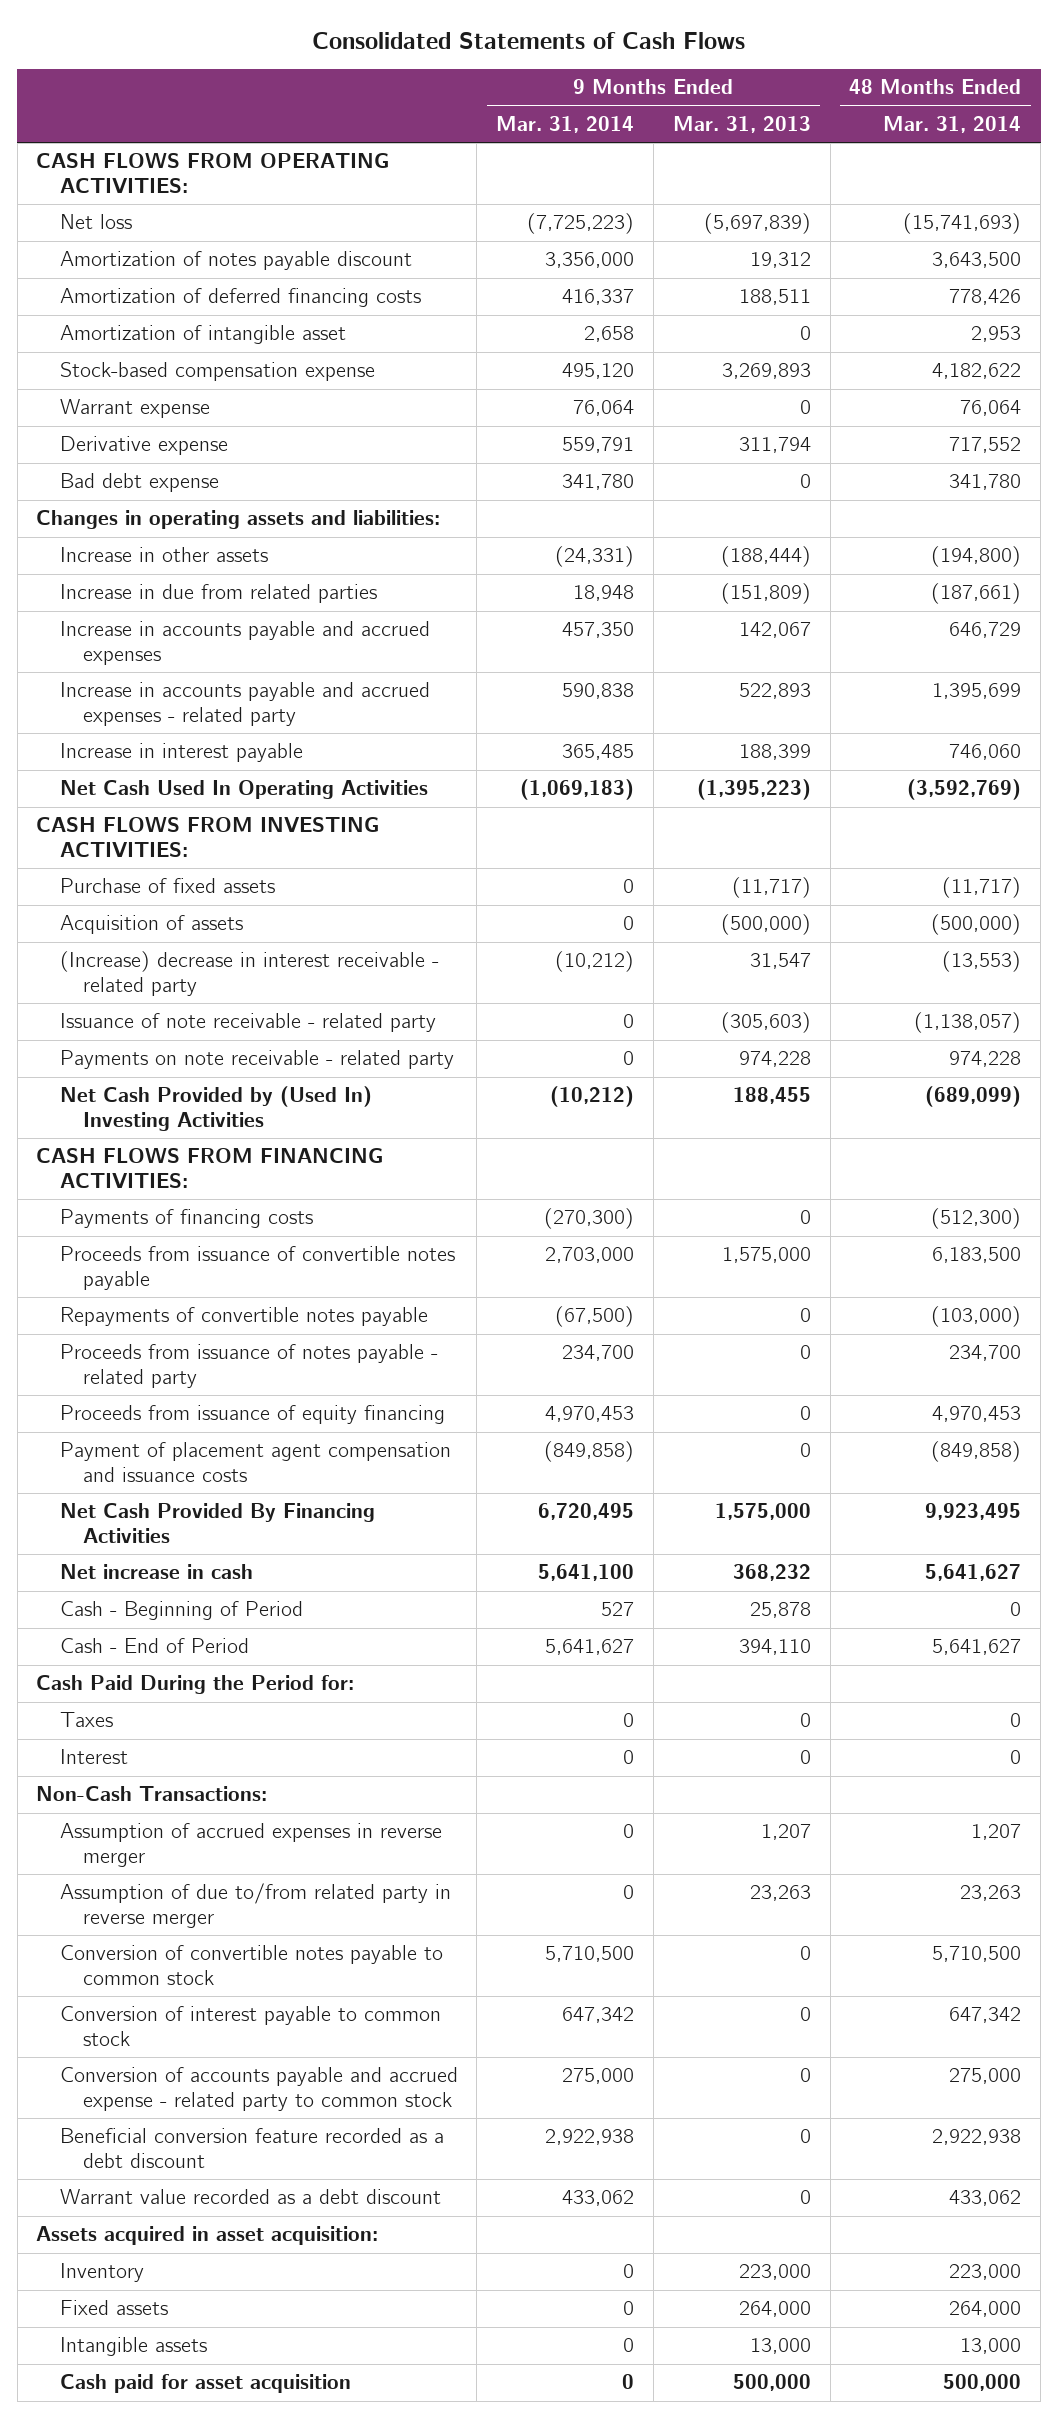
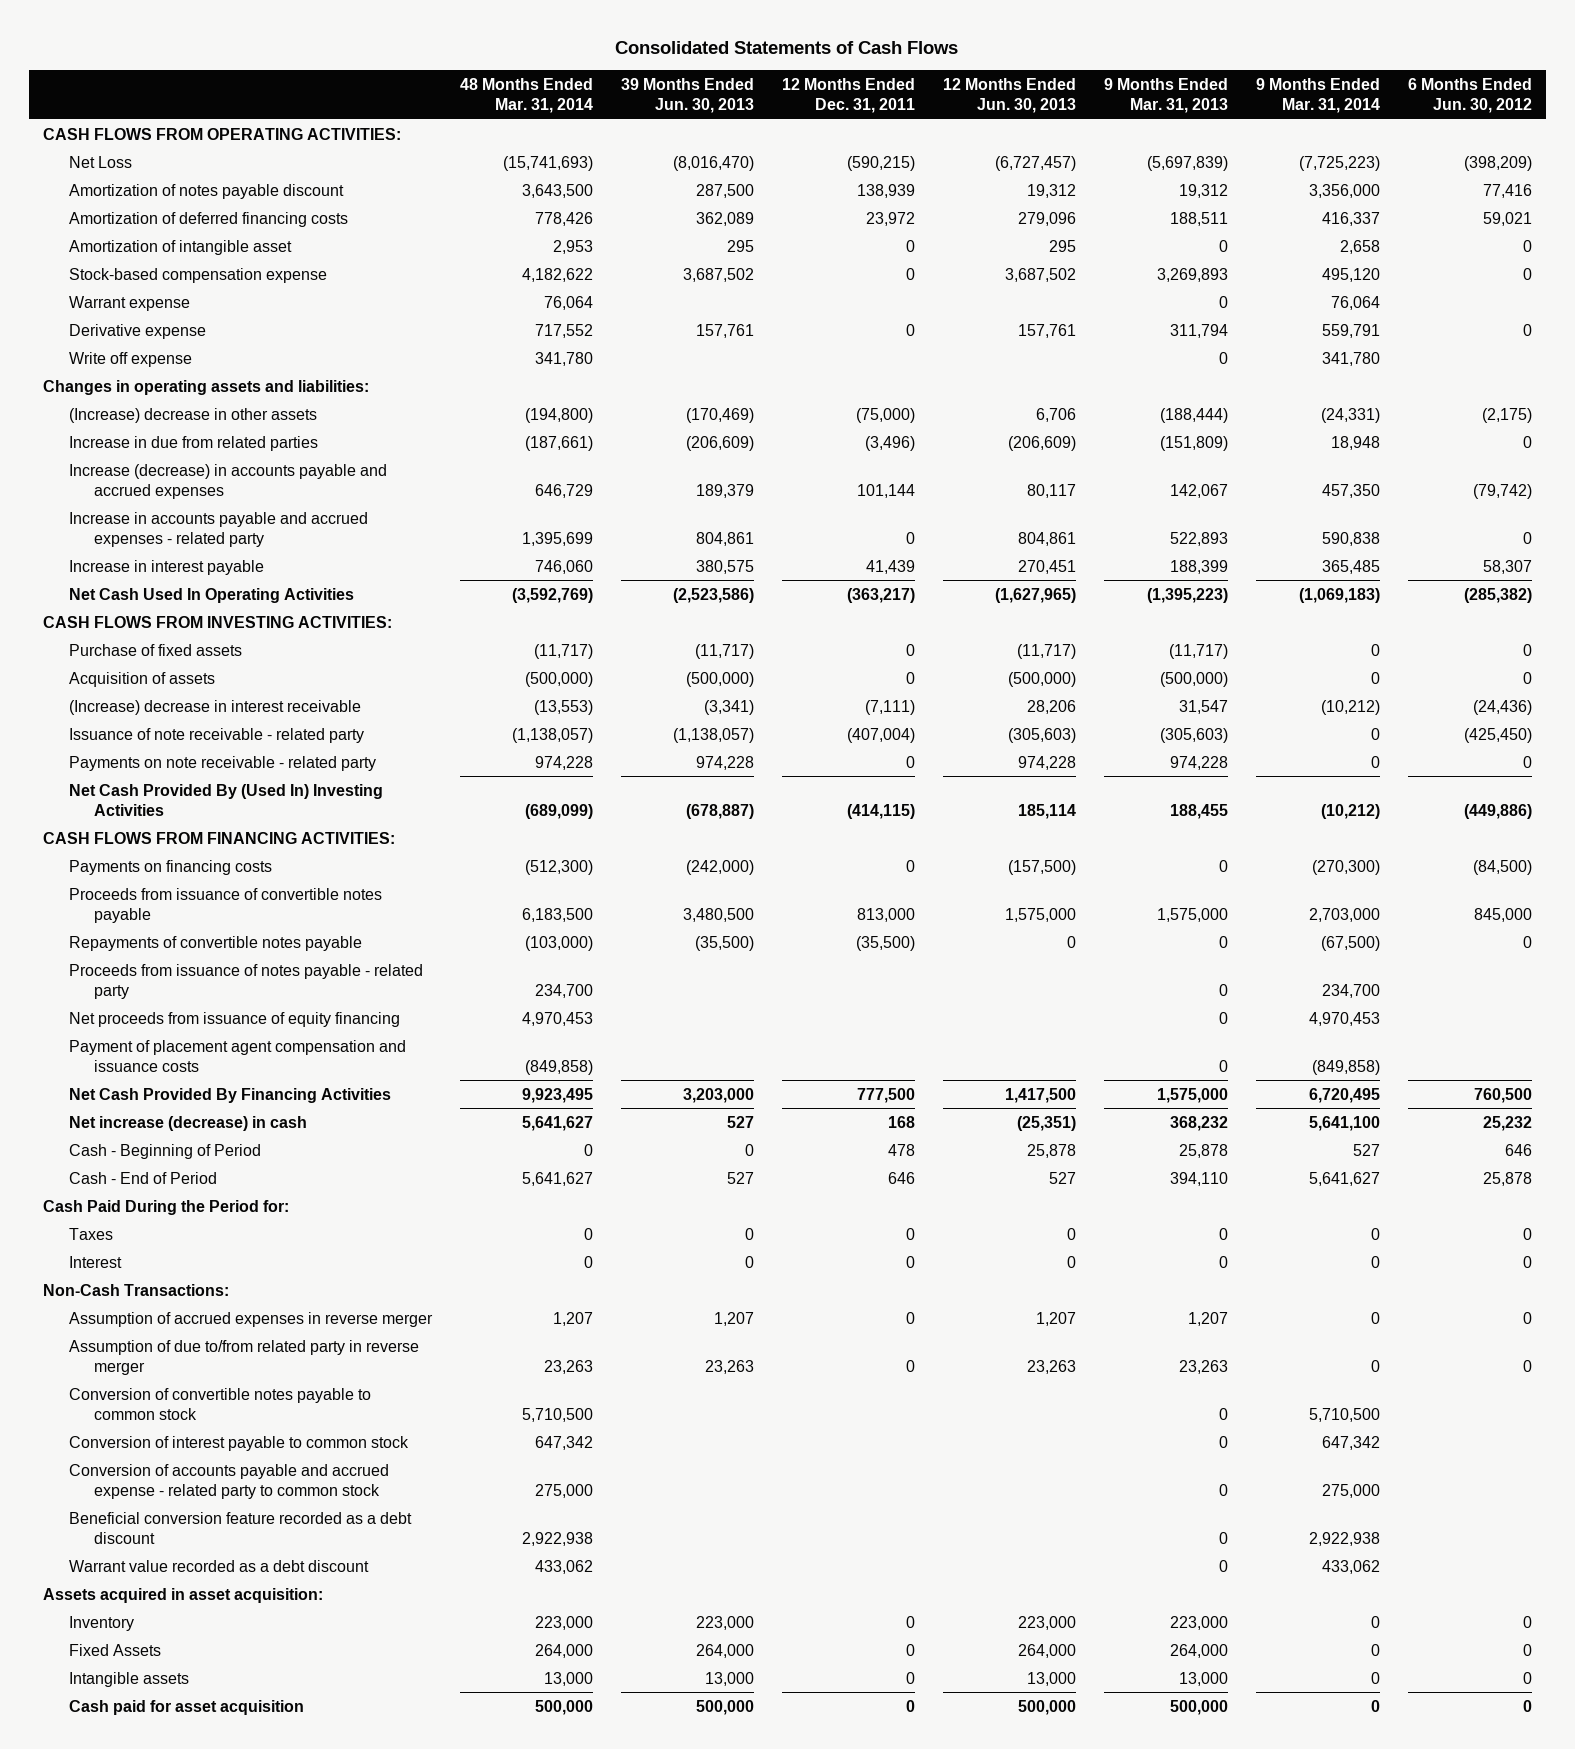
none -> [620,78,754,114] 39 Months Ended Jun. 30, 2013
none -> [781,78,915,114] 12 Months Ended Dec. 31, 2011
none -> [942,78,1076,114] 12 Months Ended Jun. 30, 2013
none -> [1407,78,1532,114] 6 Months Ended Jun. 30, 2012
[59,214,132,230] Net loss -> [68,155,132,168] Net Loss
[59,473,219,493] Bad debt expense -> [68,351,192,367] Write off expense
[59,547,268,563] Increase in other assets -> [68,407,317,423] (Increase) decrease in other assets
[59,621,430,665] Increase in accounts payable and accrued expenses -> [68,463,387,499] Increase (decrease) in accounts payable and accrued expenses
[59,951,439,996] (Increase) decrease in interest receivable - related party -> [68,699,361,715] (Increase) decrease in interest receivable
[59,1086,372,1131] Net Cash Provided by (Used In) Investing Activities -> [68,783,383,816] Net Cash Provided By (Used In) Investing Activities
[59,1209,313,1229] Payments of financing costs -> [68,859,272,875] Payments on financing costs
[59,1405,445,1425] Proceeds from issuance of equity financing -> [68,1011,400,1027] Net proceeds from issuance of equity financing
[59,1564,253,1580] Net increase in cash -> [68,1115,307,1131] Net increase (decrease) in cash
[59,2300,168,2316] Fixed assets -> [68,1643,161,1656] Fixed Assets

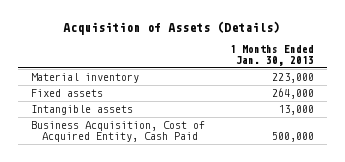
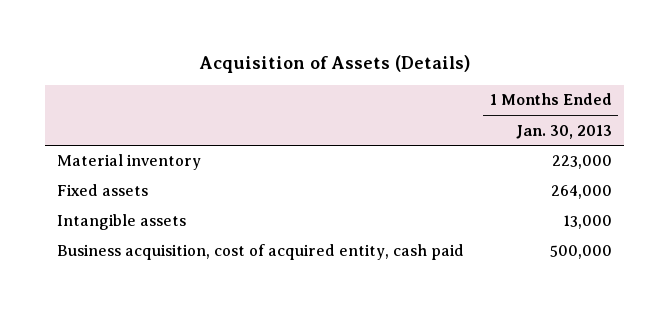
[30,121,205,143] Business Acquisition, Cost of Acquired Entity, Cash Paid -> [57,244,465,261] Business acquisition, cost of acquired entity, cash paid

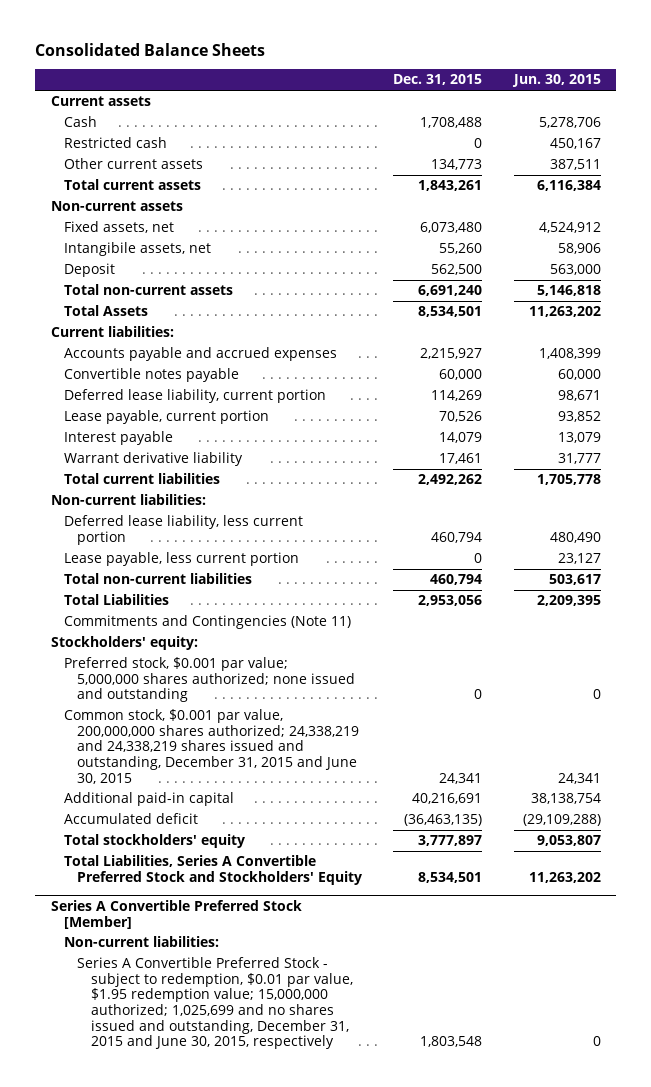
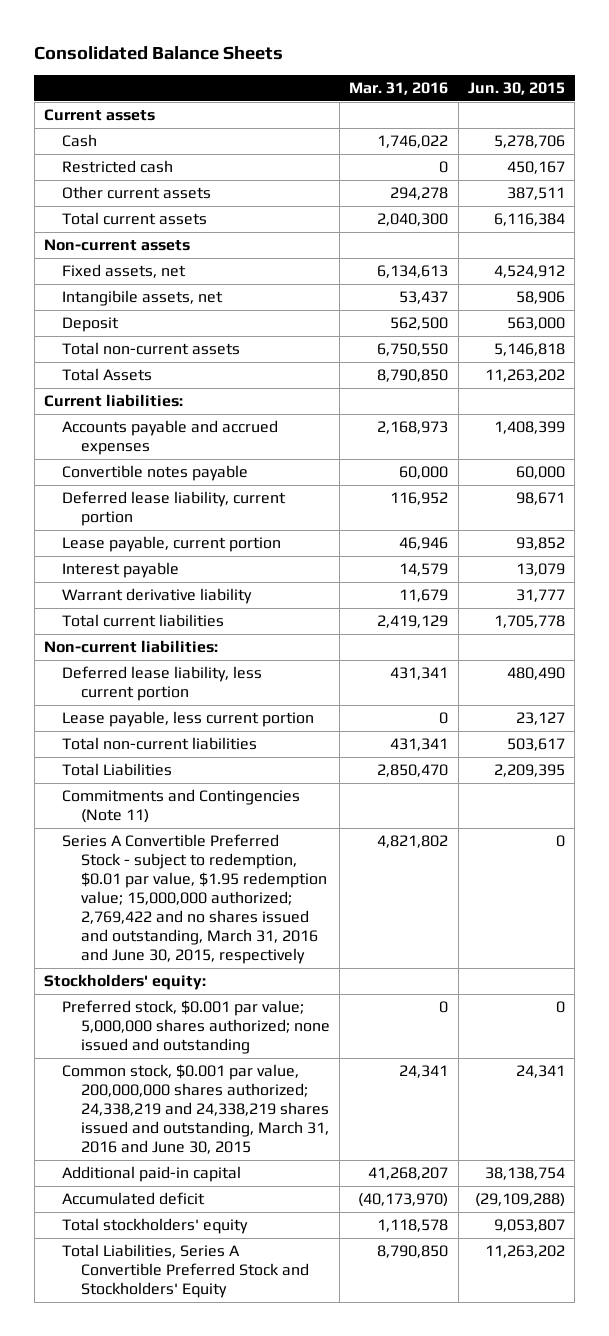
[393,74,483,86] Dec. 31, 2015 -> none
none -> [349,82,449,96] Mar. 31, 2016
none -> [62,834,327,965] Series A Convertible Preferred Stock - subject to redemption, $0.01 par value, $1.95 redemption value; 15,000,000 authorized; 2,769,422 and no shares issued and outstanding, March 31, 2016 and June 30, 2015, respectively
[64,709,360,784] Common stock, $0.001 par value, 200,000,000 shares authorized; 24,338,219 and 24,338,219 shares issued and outstanding, December 31, 2015 and June 30, 2015 -> [62,1064,329,1155] Common stock, $0.001 par value, 200,000,000 shares authorized; 24,338,219 and 24,338,219 shares issued and outstanding, March 31, 2016 and June 30, 2015
[50,899,302,929] Series A Convertible Preferred Stock [Member] -> none
[64,936,220,948] Non-current liabilities: -> none
[77,957,353,1050] Series A Convertible Preferred Stock - subject to redemption, $0.01 par value, $1.95 redemption value; 15,000,000 authorized; 1,025,699 and no shares issued and outstanding, December 31, 2015 and June 30, 2015, respectively -> none

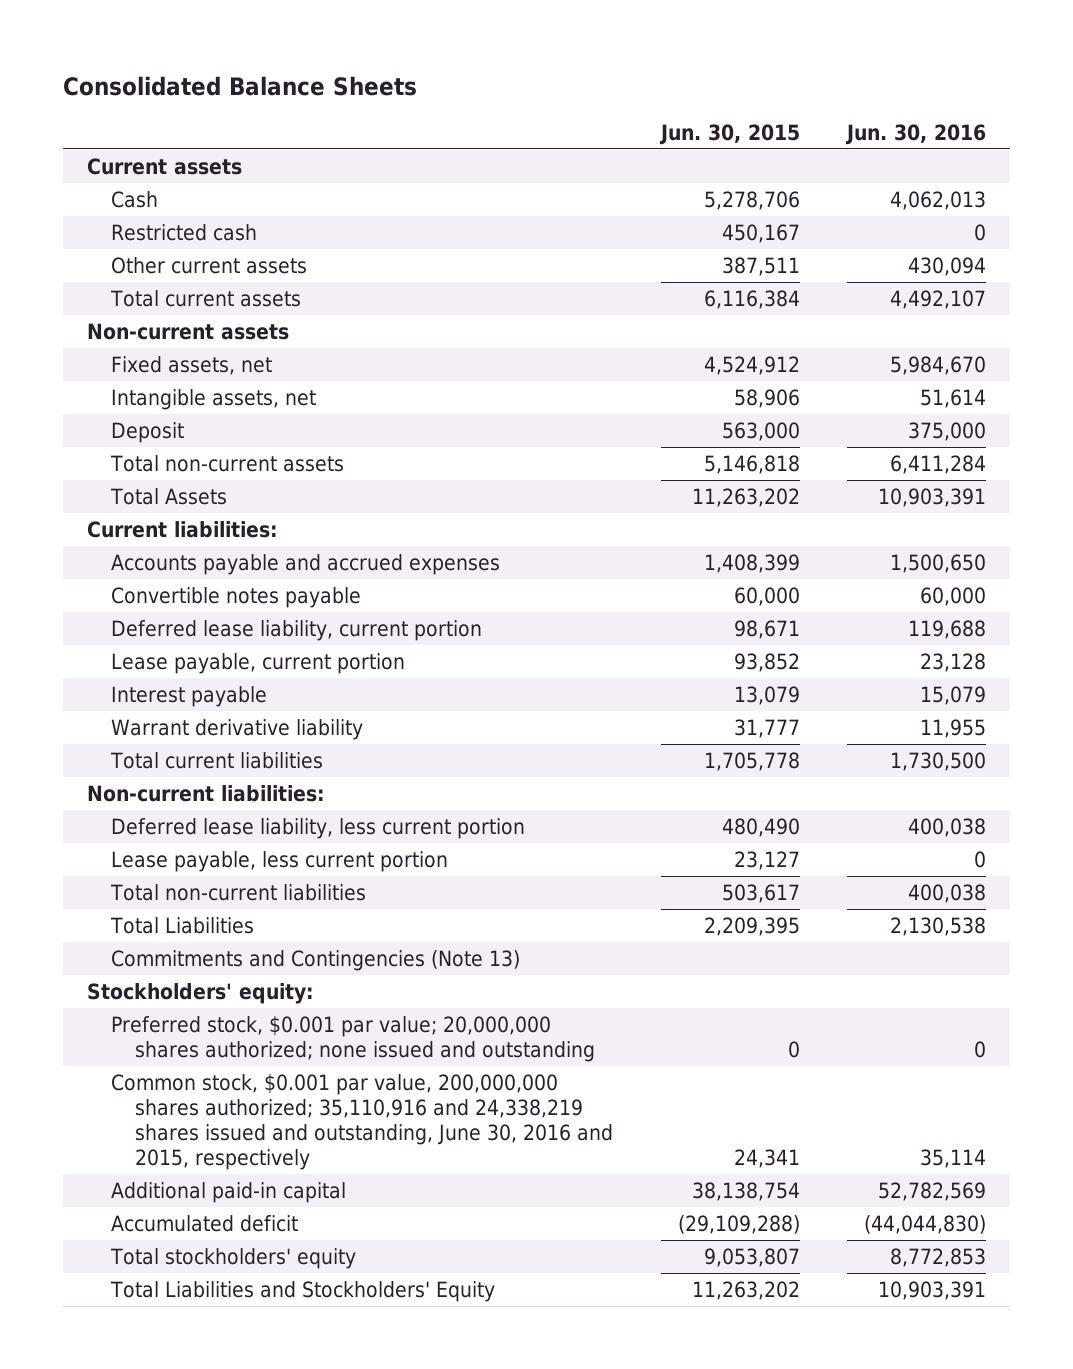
[349,82,449,96] Mar. 31, 2016 -> none
none -> [845,123,987,145] Jun. 30, 2016
[62,290,224,307] Intangibile assets, net -> [111,389,317,411] Intangible assets, net
[62,834,327,965] Series A Convertible Preferred Stock - subject to redemption, $0.01 par value, $1.95 redemption value; 15,000,000 authorized; 2,769,422 and no shares issued and outstanding, March 31, 2016 and June 30, 2015, respectively -> none
[62,789,301,824] Commitments and Contingencies (Note 11) -> [111,950,521,972] Commitments and Contingencies (Note 13)
[62,1000,330,1055] Preferred stock, $0.001 par value; 5,000,000 shares authorized; none issued and outstanding -> [111,1016,596,1063] Preferred stock, $0.001 par value; 20,000,000 shares authorized; none issued and outstanding
[62,1064,329,1155] Common stock, $0.001 par value, 200,000,000 shares authorized; 24,338,219 and 24,338,219 shares issued and outstanding, March 31, 2016 and June 30, 2015 -> [111,1074,614,1171] Common stock, $0.001 par value, 200,000,000 shares authorized; 35,110,916 and 24,338,219 shares issued and outstanding, June 30, 2016 and 2015, respectively
[62,1244,309,1299] Total Liabilities, Series A Convertible Preferred Stock and Stockholders' Equity -> [110,1281,496,1303] Total Liabilities and Stockholders' Equity

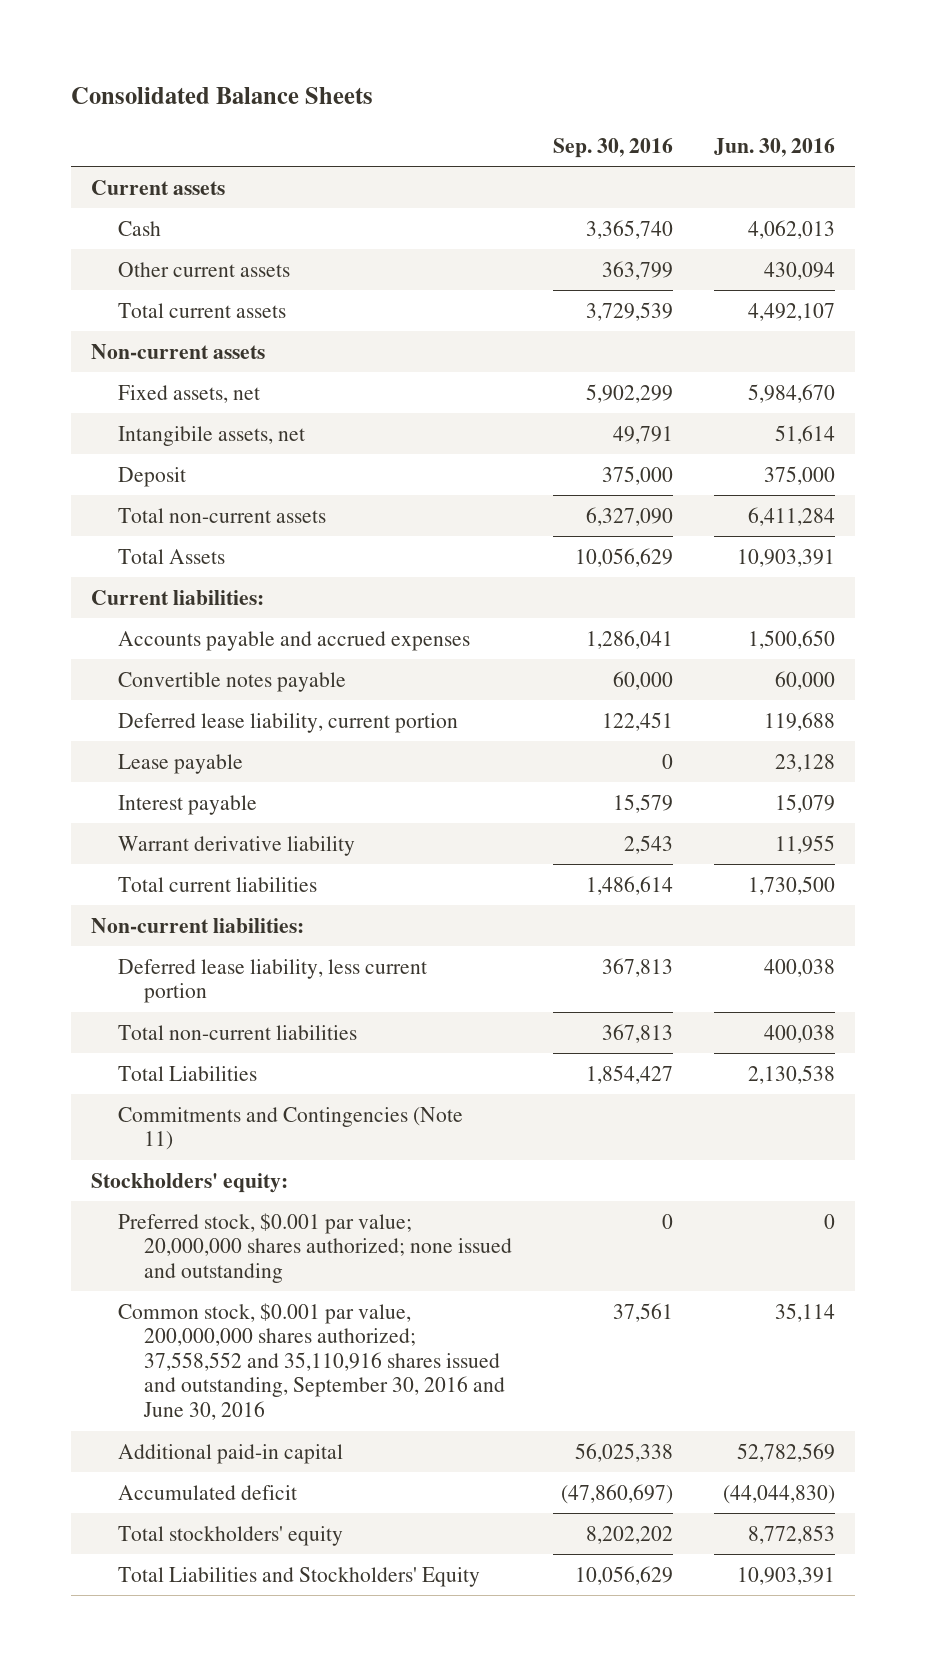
[658,123,800,145] Jun. 30, 2015 -> none
none -> [552,137,673,158] Sep. 30, 2016
[111,224,258,242] Restricted cash -> none
[111,389,317,411] Intangible assets, net -> [117,425,305,446] Intangibile assets, net
[111,653,406,675] Lease payable, current portion -> [117,753,243,774] Lease payable
[111,851,449,873] Lease payable, less current portion -> none
[111,950,521,972] Commitments and Contingencies (Note 13) -> [117,1106,463,1151] Commitments and Contingencies (Note 11)
[111,1074,614,1171] Common stock, $0.001 par value, 200,000,000 shares authorized; 35,110,916 and 24,338,219 shares issued and outstanding, June 30, 2016 and 2015, respectively -> [117,1302,505,1421] Common stock, $0.001 par value, 200,000,000 shares authorized; 37,558,552 and 35,110,916 shares issued and outstanding, September 30, 2016 and June 30, 2016

